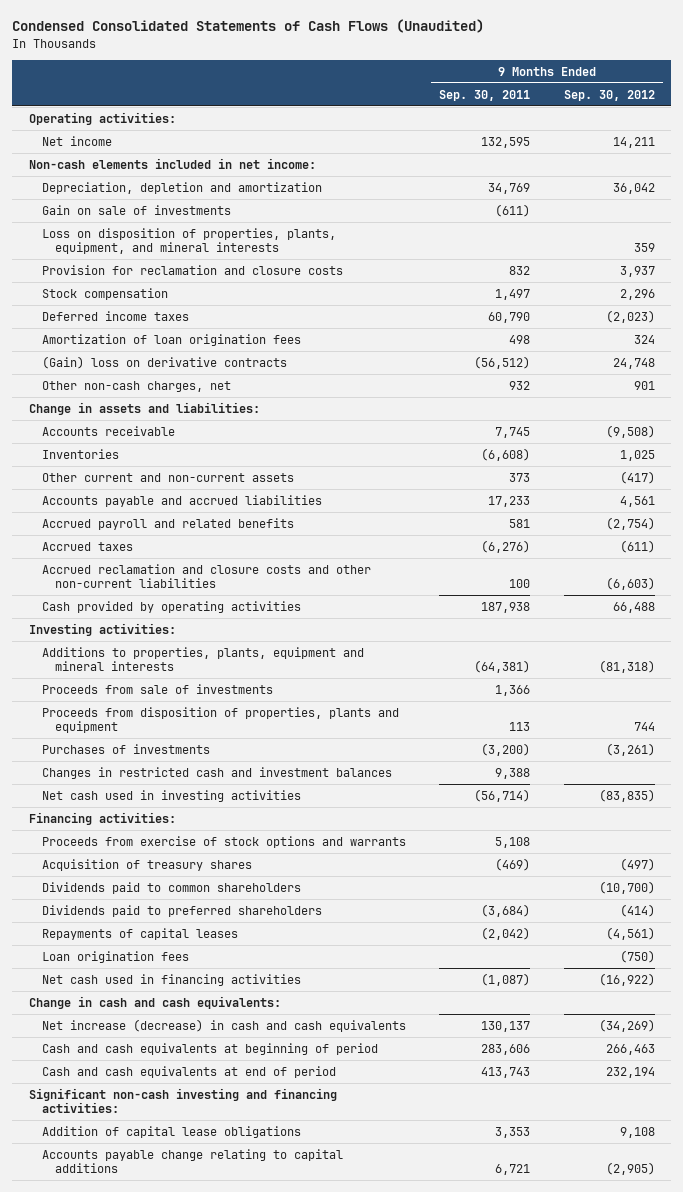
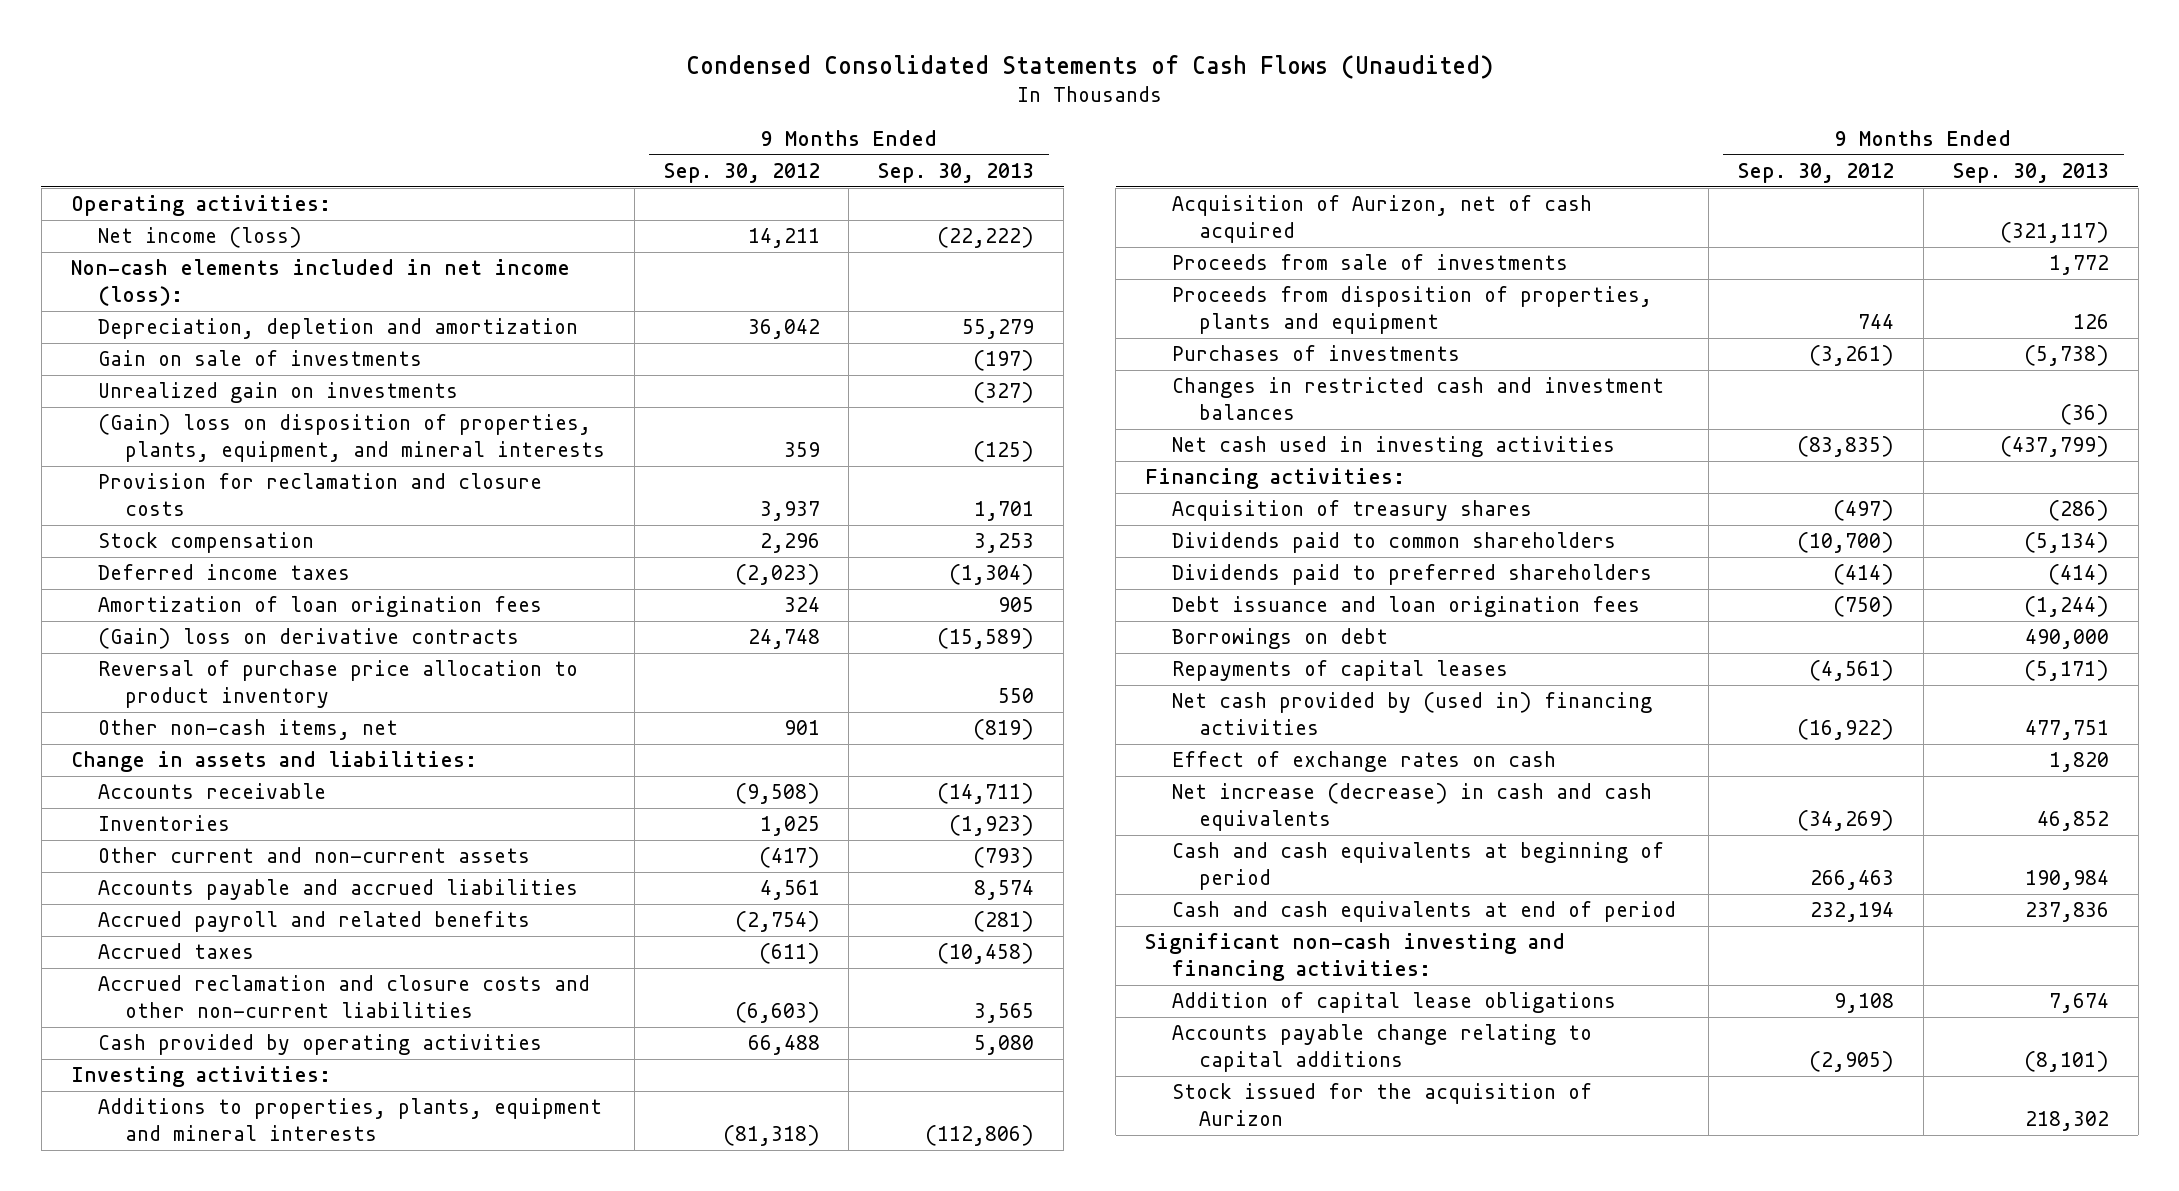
[439,89,531,101] Sep. 30, 2011 -> none
none -> [878,163,1035,184] Sep. 30, 2013
[42,135,113,146] Net income -> [97,227,302,249] Net income (loss)
[28,157,316,169] Non-cash elements included in net income: -> [70,259,570,307] Non-cash elements included in net income (loss):
none -> [97,382,458,404] Unrealized gain on investments
[42,227,337,255] Loss on disposition of properties, plants, equipment, and mineral interests -> [97,414,605,463] (Gain) loss on disposition of properties, plants, equipment, and mineral interests
none -> [97,660,578,709] Reversal of purchase price allocation to product inventory
[42,380,232,392] Other non-cash charges, net -> [97,719,398,741] Other non-cash items, net
none -> [1172,195,1593,244] Acquisition of Aurizon, net of cash acquired
[42,835,407,848] Proceeds from exercise of stock options and warrants -> none
none -> [1172,596,1641,618] Debt issuance and loan origination fees
none -> [1172,628,1389,650] Borrowings on debt
[42,950,190,963] Loan origination fees -> none
[28,995,281,1009] Change in cash and cash equivalents: -> none
[42,973,302,986] Net cash used in financing activities -> [1172,692,1653,736] Net cash provided by (used in) financing activities
none -> [1172,751,1557,773] Effect of exchange rates on cash
none -> [1172,1083,1593,1127] Stock issued for the acquisition of Aurizon

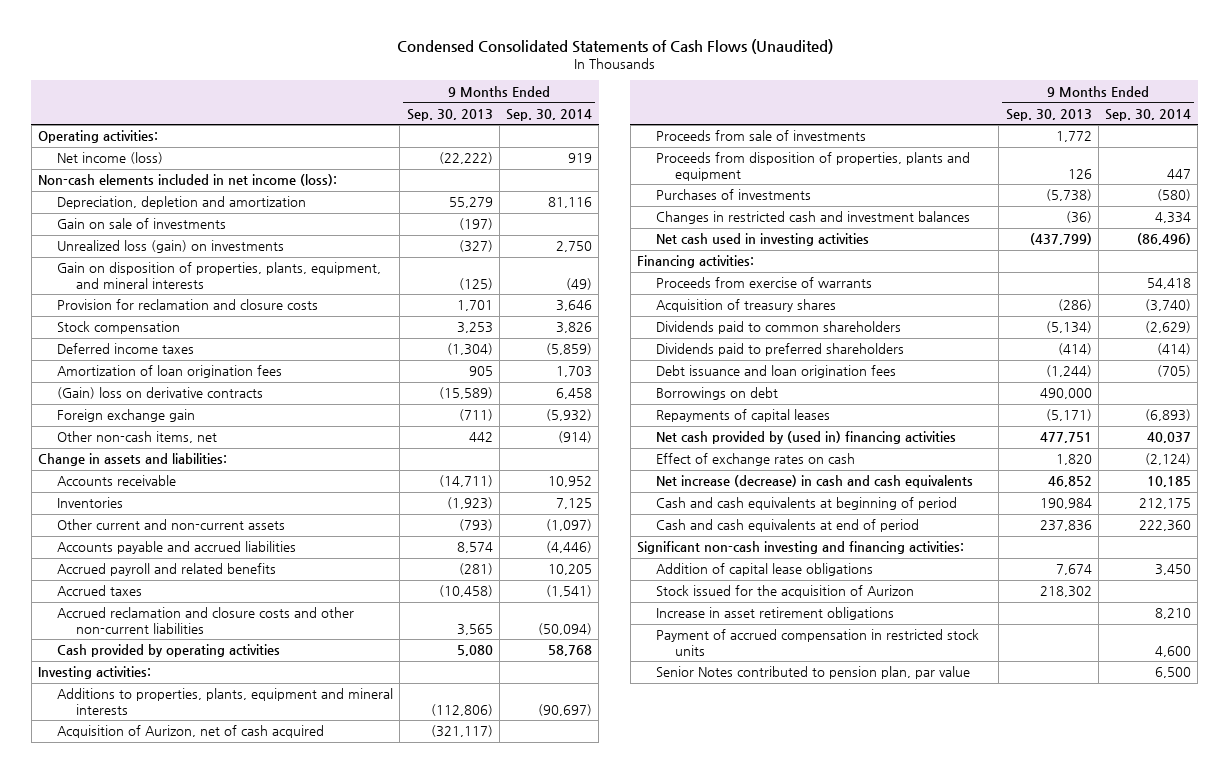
[663,163,820,184] Sep. 30, 2012 -> none
none -> [506,108,593,121] Sep. 30, 2014
[97,382,458,404] Unrealized gain on investments -> [57,240,285,254] Unrealized loss (gain) on investments
[97,414,605,463] (Gain) loss on disposition of properties, plants, equipment, and mineral interests -> [57,262,382,289] Gain on disposition of properties, plants, equipment, and mineral interests
[97,660,578,709] Reversal of purchase price allocation to product inventory -> none
none -> [57,409,196,423] Foreign exchange gain
[973,719,1035,741] (819) -> [468,432,493,443] 442
none -> [656,277,873,289] Proceeds from exercise of warrants
[1172,1024,1593,1073] Accounts payable change relating to capital additions -> none
none -> [656,607,895,621] Increase in asset retirement obligations
none -> [656,629,980,656] Payment of accrued compensation in restricted stock units
none -> [656,666,971,680] Senior Notes contributed to pension plan, par value

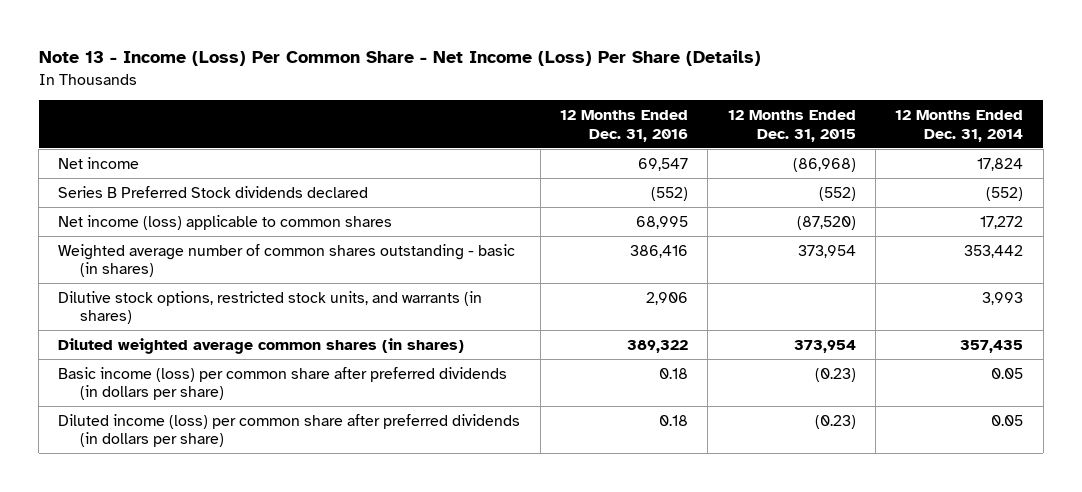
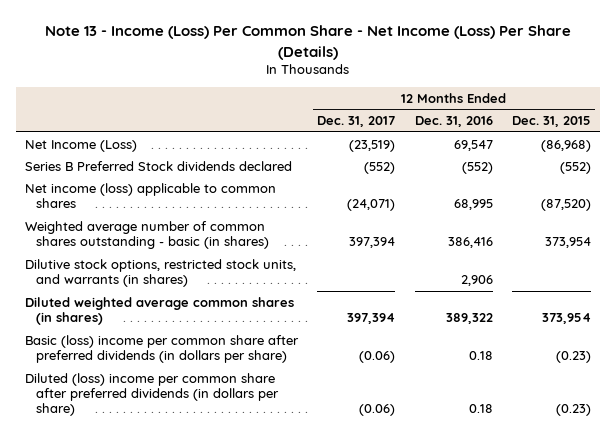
[895,110,1024,142] 12 Months Ended Dec. 31, 2014 -> none
none -> [317,116,396,128] Dec. 31, 2017
[58,156,140,169] Net income -> [25,139,138,152] Net Income (Loss)
[58,366,508,401] Basic income (loss) per common share after preferred dividends (in dollars per share) -> [25,334,300,364] Basic (loss) income per common share after preferred dividends (in dollars per share)
[58,413,521,448] Diluted income (loss) per common share after preferred dividends (in dollars per share) -> [25,372,279,417] Diluted (loss) income per common share after preferred dividends (in dollars per share)

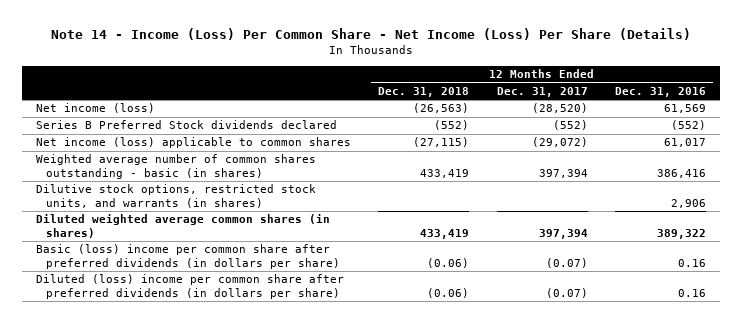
[44,25,571,60] Note 13 - Income (Loss) Per Common Share - Net Income (Loss) Per Share (Details) -> [50,28,691,41] Note 14 - Income (Loss) Per Common Share - Net Income (Loss) Per Share (Details)
[511,116,591,128] Dec. 31, 2015 -> none
none -> [378,86,470,97] Dec. 31, 2018
[25,139,138,152] Net Income (Loss) -> [35,103,155,114] Net income (loss)
[349,139,396,152] (23,519) -> [531,103,588,114] (28,520)
[453,139,493,151] 69,547 -> [664,104,707,114] 61,569
[347,199,396,212] (24,071) -> [531,137,588,148] (29,072)
[453,199,493,211] 68,995 -> [664,138,707,148] 61,017
[359,351,396,364] (0.06) -> [545,257,588,268] (0.07)
[468,351,493,361] 0.18 -> [678,258,707,267] 0.16
[359,404,396,417] (0.06) -> [545,287,588,298] (0.07)
[468,404,493,414] 0.18 -> [678,288,707,297] 0.16

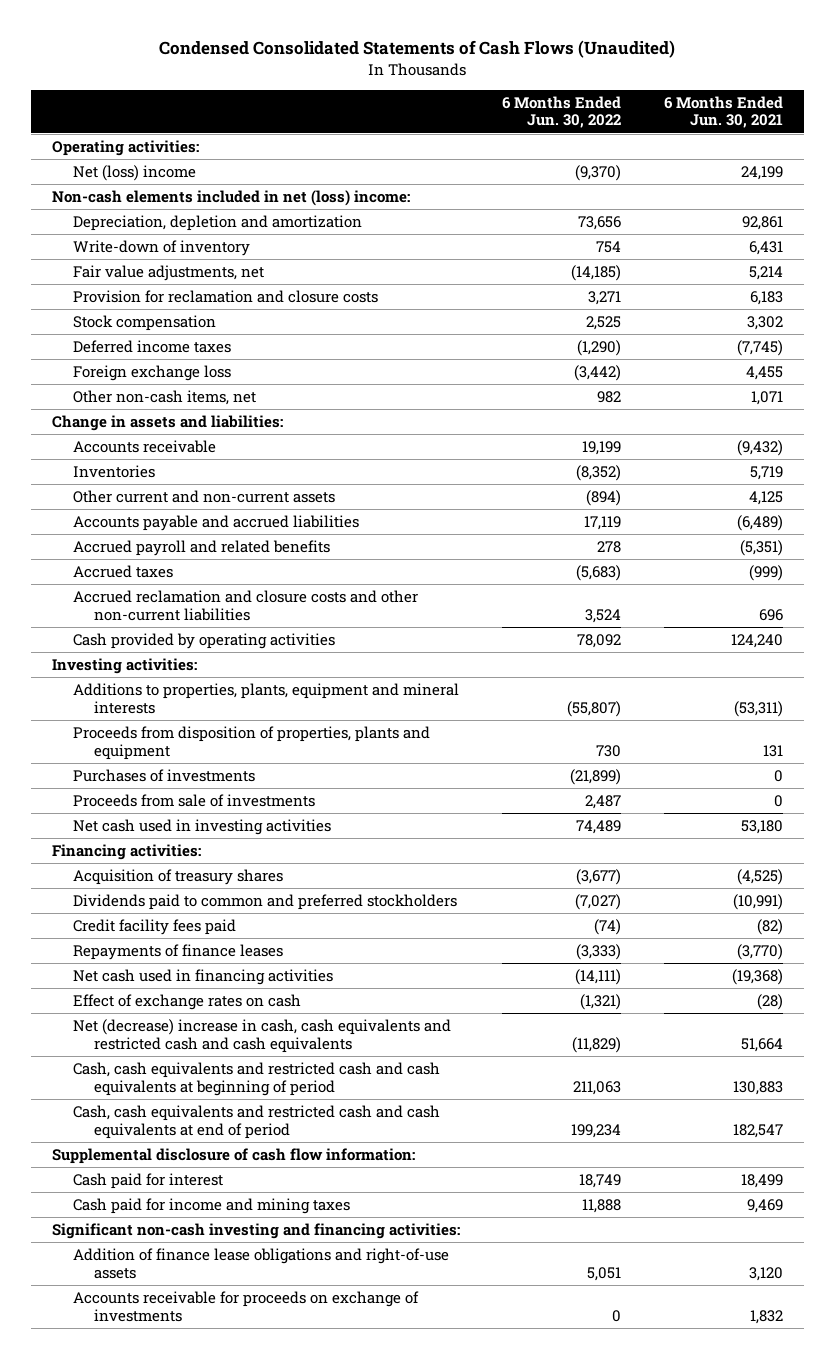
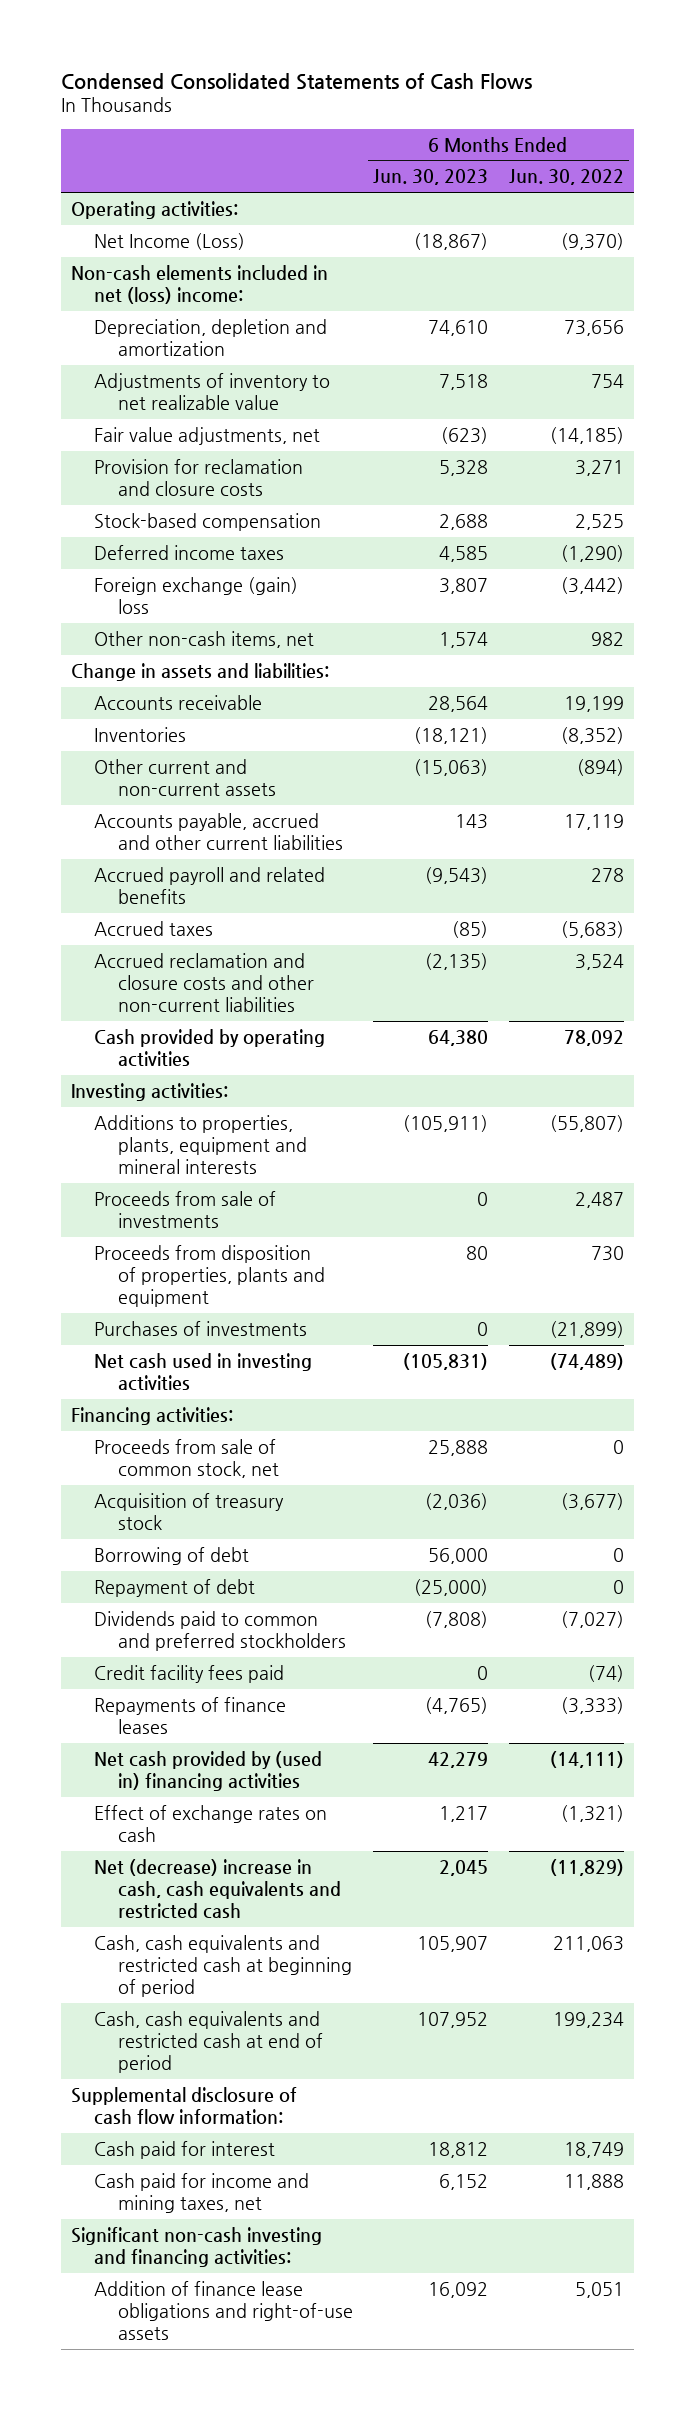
[159,40,676,59] Condensed Consolidated Statements of Cash Flows (Unaudited) -> [60,72,532,90] Condensed Consolidated Statements of Cash Flows
[663,95,783,129] 6 Months Ended Jun. 30, 2021 -> none
none -> [373,169,489,186] Jun. 30, 2023
[73,164,197,181] Net (loss) income -> [94,232,246,250] Net Income (Loss)
[73,239,251,256] Write-down of inventory -> [94,372,331,411] Adjustments of inventory to net realizable value
[73,314,217,331] Stock compensation -> [94,512,322,531] Stock-based compensation
[73,364,232,381] Foreign exchange loss -> [94,576,299,615] Foreign exchange (gain) loss
[73,514,360,531] Accounts payable and accrued liabilities -> [94,812,344,851] Accounts payable, accrued and other current liabilities
[73,793,316,807] Proceeds from sale of investments -> [94,1190,277,1229] Proceeds from sale of investments
[576,819,622,834] 74,489 -> [549,1352,624,1370] (74,489)
none -> [94,1438,280,1479] Proceeds from sale of common stock, net
[73,868,284,885] Acquisition of treasury shares -> [94,1492,285,1531] Acquisition of treasury stock
none -> [94,1546,250,1565] Borrowing of debt
none -> [94,1578,256,1597] Repayment of debt
[73,968,334,985] Net cash used in financing activities -> [94,1750,323,1792] Net cash provided by (used in) financing activities
[73,1018,452,1053] Net (decrease) increase in cash, cash equivalents and restricted cash and cash equivalents -> [94,1858,342,1920] Net (decrease) increase in cash, cash equivalents and restricted cash
[73,1061,441,1096] Cash, cash equivalents and restricted cash and cash equivalents at beginning of period -> [94,1934,353,1998] Cash, cash equivalents and restricted cash at beginning of period
[73,1104,441,1139] Cash, cash equivalents and restricted cash and cash equivalents at end of period -> [94,2010,324,2074] Cash, cash equivalents and restricted cash at end of period
[73,1197,351,1214] Cash paid for income and mining taxes -> [94,2172,310,2214] Cash paid for income and mining taxes, net
[73,1290,420,1322] Accounts receivable for proceeds on exchange of investments -> none

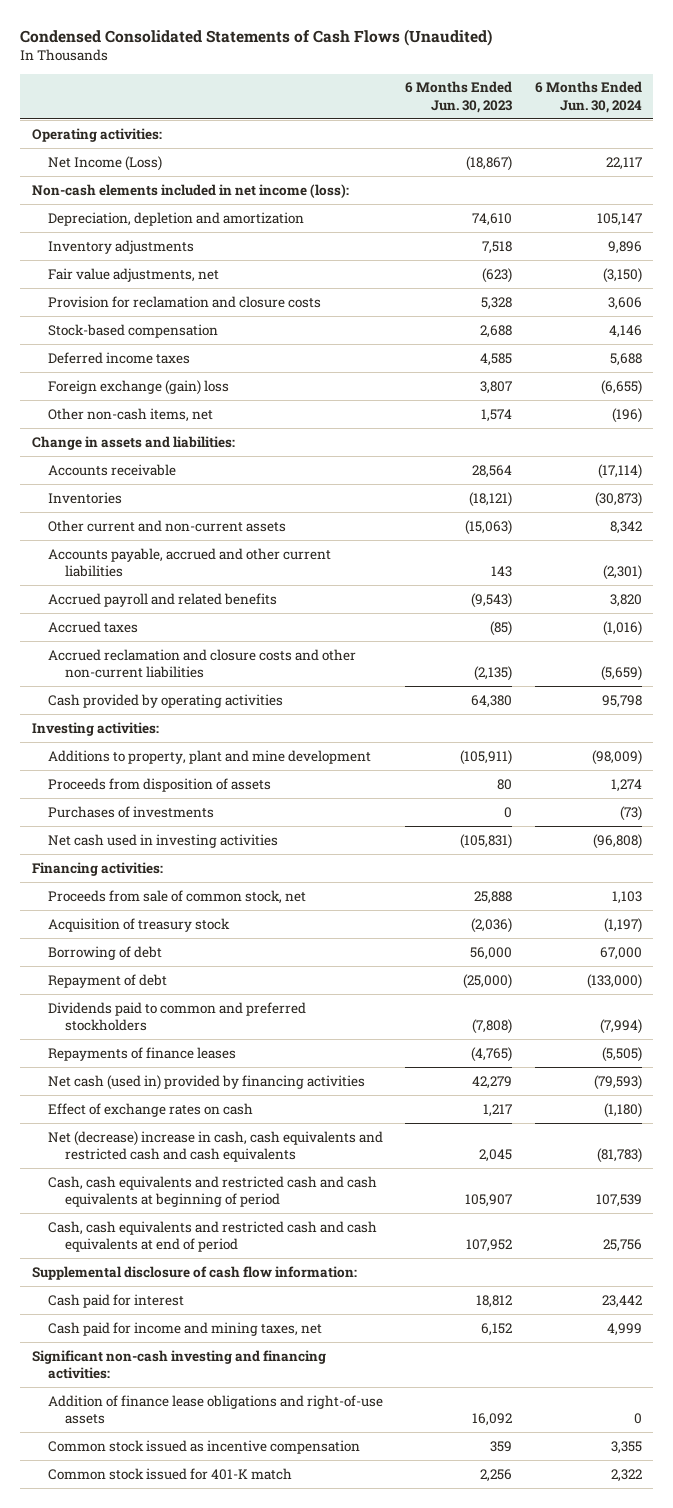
[60,72,532,90] Condensed Consolidated Statements of Cash Flows -> [20,28,493,46] Condensed Consolidated Statements of Cash Flows (Unaudited)
[508,169,624,186] Jun. 30, 2022 -> none
none -> [534,81,642,113] 6 Months Ended Jun. 30, 2024
[70,264,328,305] Non-cash elements included in net (loss) income: -> [31,183,349,198] Non-cash elements included in net income (loss):
[94,372,331,411] Adjustments of inventory to net realizable value -> [48,239,195,254] Inventory adjustments
[94,1190,277,1229] Proceeds from sale of investments -> none
[94,1244,326,1308] Proceeds from disposition of properties, plants and equipment -> none
[94,1114,308,1175] Additions to properties, plants, equipment and mineral interests -> [48,749,372,764] Additions to property, plant and mine development
none -> [48,777,272,792] Proceeds from disposition of assets
[94,1664,285,1683] Credit facility fees paid -> none
[94,1750,323,1792] Net cash provided by (used in) financing activities -> [48,1074,366,1090] Net cash (used in) provided by financing activities
[94,1858,342,1920] Net (decrease) increase in cash, cash equivalents and restricted cash -> [48,1130,384,1162] Net (decrease) increase in cash, cash equivalents and restricted cash and cash equivalents
[94,1934,353,1998] Cash, cash equivalents and restricted cash at beginning of period -> [48,1175,378,1207] Cash, cash equivalents and restricted cash and cash equivalents at beginning of period
[94,2010,324,2074] Cash, cash equivalents and restricted cash at end of period -> [48,1220,378,1252] Cash, cash equivalents and restricted cash and cash equivalents at end of period
none -> [48,1439,361,1454] Common stock issued as incentive compensation
none -> [48,1467,293,1480] Common stock issued for 401-K match

